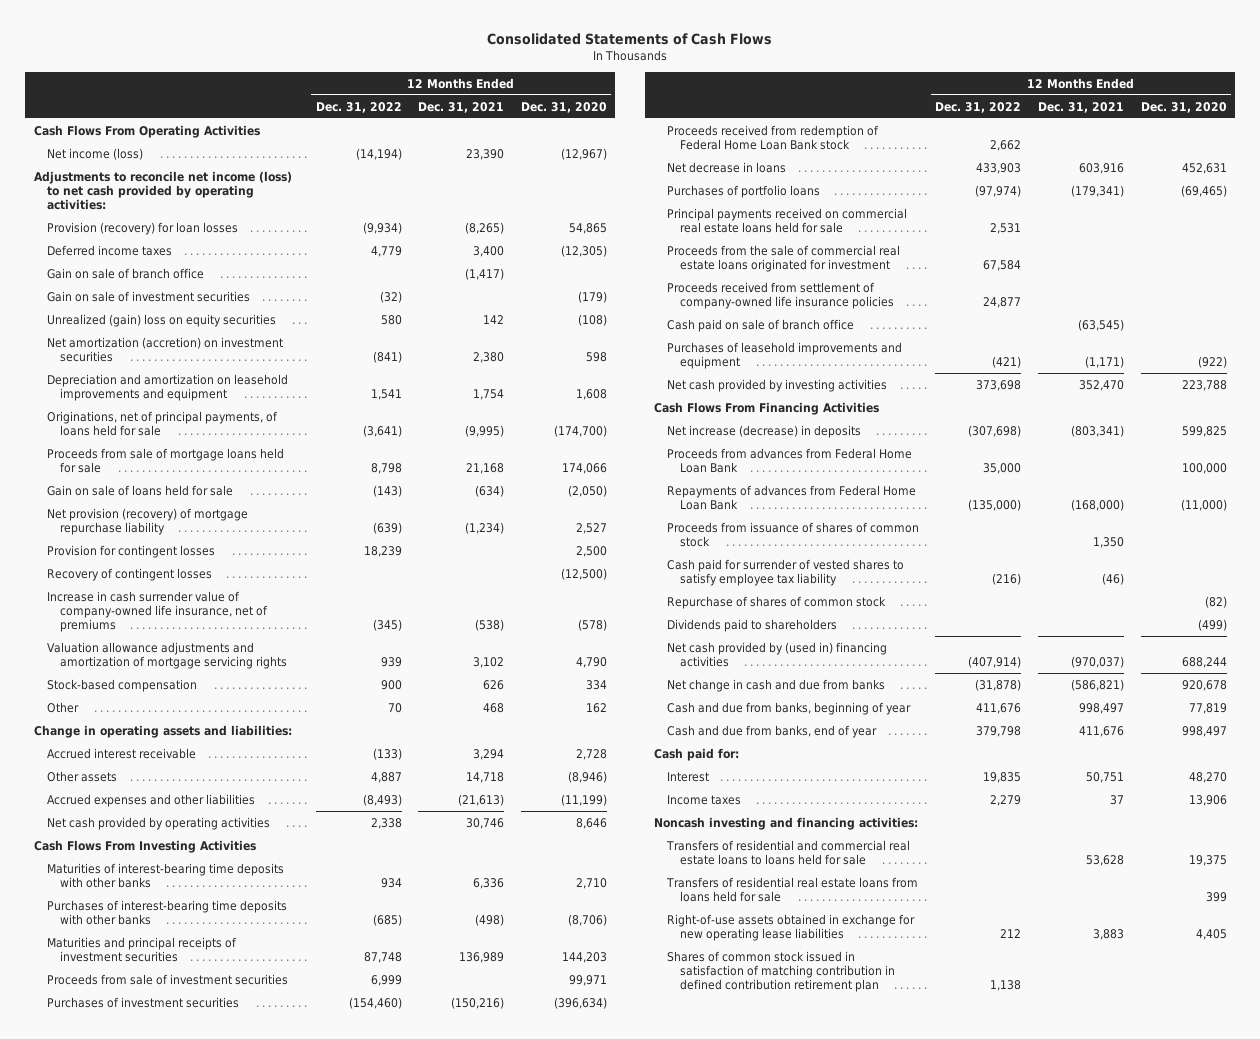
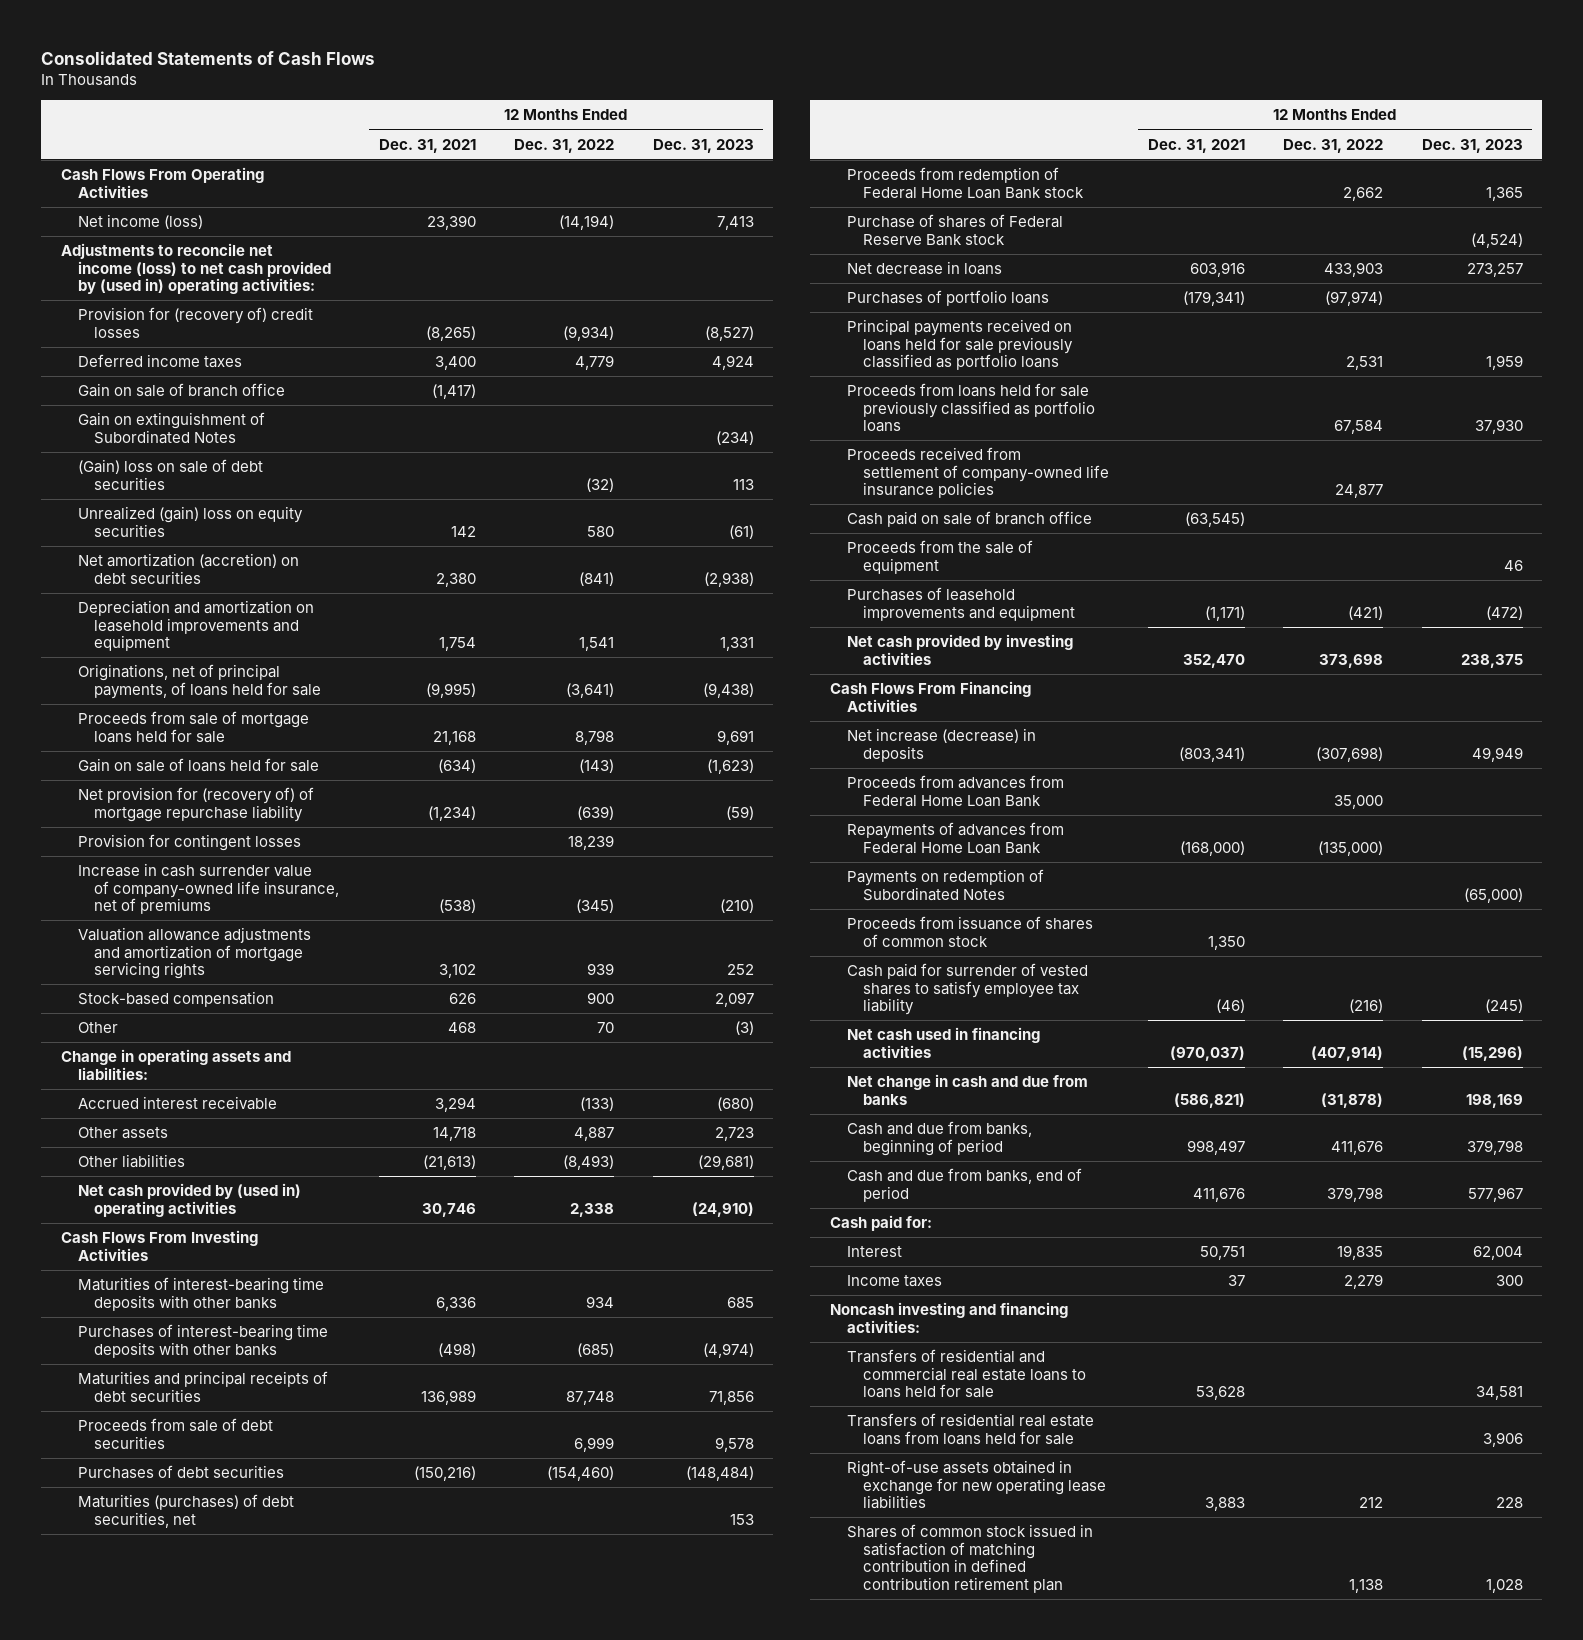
[520,101,607,113] Dec. 31, 2020 -> none
none -> [652,138,754,153] Dec. 31, 2023
[33,170,292,211] Adjustments to reconcile net income (loss) to net cash provided by operating activities: -> [60,243,331,295] Adjustments to reconcile net income (loss) to net cash provided by (used in) operating activities:
[46,221,238,235] Provision (recovery) for loan losses -> [77,307,313,338] Provision for (recovery of) credit losses
none -> [77,412,265,444] Gain on extinguishment of Subordinated Notes
[46,290,250,302] Gain on sale of investment securities -> [77,459,263,490] (Gain) loss on sale of debt securities
[46,336,283,363] Net amortization (accretion) on investment securities -> [77,553,299,584] Net amortization (accretion) on debt securities
[46,507,248,536] Net provision (recovery) of mortgage repurchase liability -> [77,787,314,822] Net provision for (recovery of) of mortgage repurchase liability
[46,567,212,581] Recovery of contingent losses -> none
[46,793,255,807] Accrued expenses and other liabilities -> [77,1154,185,1169] Other liabilities
[46,816,270,830] Net cash provided by operating activities -> [77,1183,301,1217] Net cash provided by (used in) operating activities
[46,936,237,963] Maturities and principal receipts of investment securities -> [77,1371,328,1402] Maturities and principal receipts of debt securities
[46,973,288,985] Proceeds from sale of investment securities -> [77,1418,273,1449] Proceeds from sale of debt securities
[46,996,239,1008] Purchases of investment securities -> [77,1465,284,1480] Purchases of debt securities
none -> [77,1494,294,1528] Maturities (purchases) of debt securities, net
[666,124,879,151] Proceeds received from redemption of Federal Home Loan Bank stock -> [846,167,1085,199] Proceeds from redemption of Federal Home Loan Bank stock
none -> [846,214,1063,246] Purchase of shares of Federal Reserve Bank stock
[666,207,907,234] Principal payments received on commercial real estate loans held for sale -> [846,319,1074,371] Principal payments received on loans held for sale previously classified as portfolio loans
[666,244,900,273] Proceeds from the sale of commercial real estate loans originated for investment -> [846,383,1096,433] Proceeds from loans held for sale previously classified as portfolio loans
none -> [846,540,1033,574] Proceeds from the sale of equipment
none -> [846,869,1044,901] Payments on redemption of Subordinated Notes
[666,595,886,609] Repurchase of shares of common stock -> none
[666,618,837,632] Dividends paid to shareholders -> none
[666,641,887,668] Net cash provided by (used in) financing activities -> [846,1027,1040,1058] Net cash used in financing activities
[666,701,911,715] Cash and due from banks, beginning of year -> [846,1121,1032,1156] Cash and due from banks, beginning of period
[666,724,877,738] Cash and due from banks, end of year -> [846,1168,1082,1202] Cash and due from banks, end of period

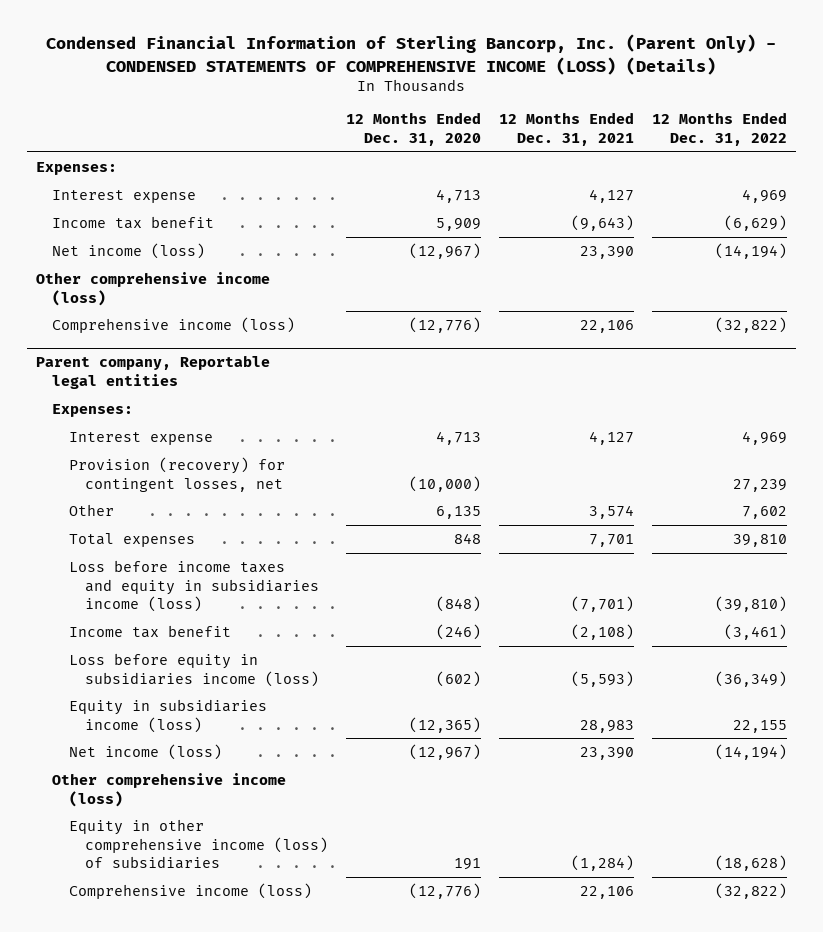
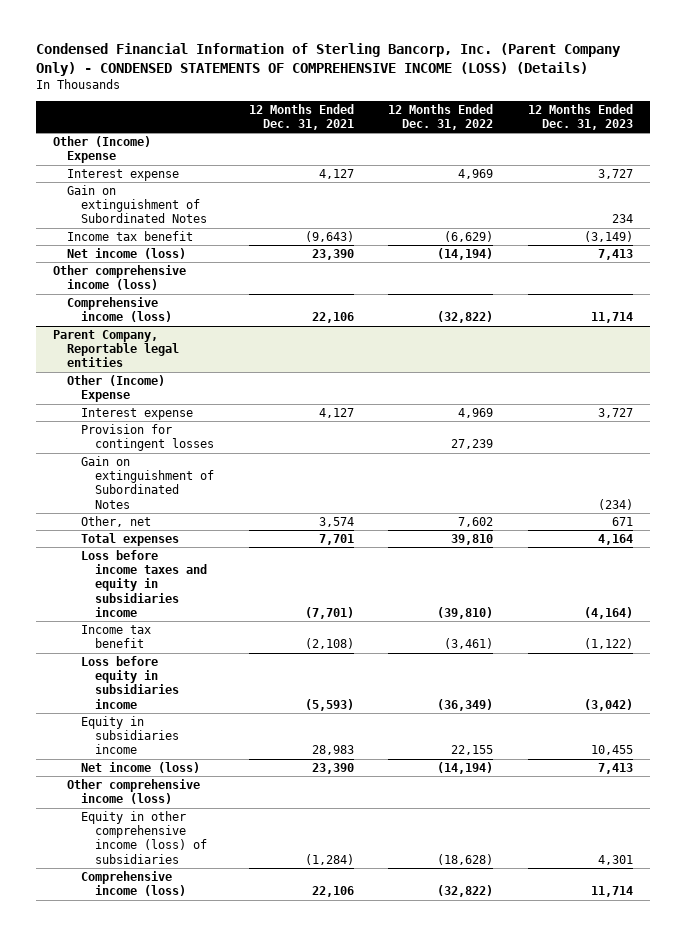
[46,34,777,75] Condensed Financial Information of Sterling Bancorp, Inc. (Parent Only) - CONDENSED STATEMENTS OF COMPREHENSIVE INCOME (LOSS) (Details) -> [35,43,621,76] Condensed Financial Information of Sterling Bancorp, Inc. (Parent Company Only) - CONDENSED STATEMENTS OF COMPREHENSIVE INCOME (LOSS) (Details)
[346,112,482,146] 12 Months Ended Dec. 31, 2020 -> none
none -> [527,103,633,131] 12 Months Ended Dec. 31, 2023
[35,161,117,175] Expenses: -> [52,136,151,164] Other (Income) Expense
none -> [66,185,207,224] Gain on extinguishment of Subordinated Notes
[35,355,270,389] Parent company, Reportable legal entities -> [52,330,179,368] Parent Company, Reportable legal entities
[52,403,134,417] Expenses: -> [66,375,165,403] Other (Income) Expense
[68,456,285,492] Provision (recovery) for contingent losses, net -> [80,424,215,452] Provision for contingent losses
none -> [80,456,215,509] Gain on extinguishment of Subordinated Notes
[68,503,114,516] Other -> [80,516,151,528] Other, net
[68,559,320,613] Loss before income taxes and equity in subsidiaries income (loss) -> [80,550,208,617] Loss before income taxes and equity in subsidiaries income
[68,652,320,687] Loss before equity in subsidiaries income (loss) -> [80,656,180,709] Loss before equity in subsidiaries income
[68,698,267,733] Equity in subsidiaries income (loss) -> [80,716,180,755] Equity in subsidiaries income

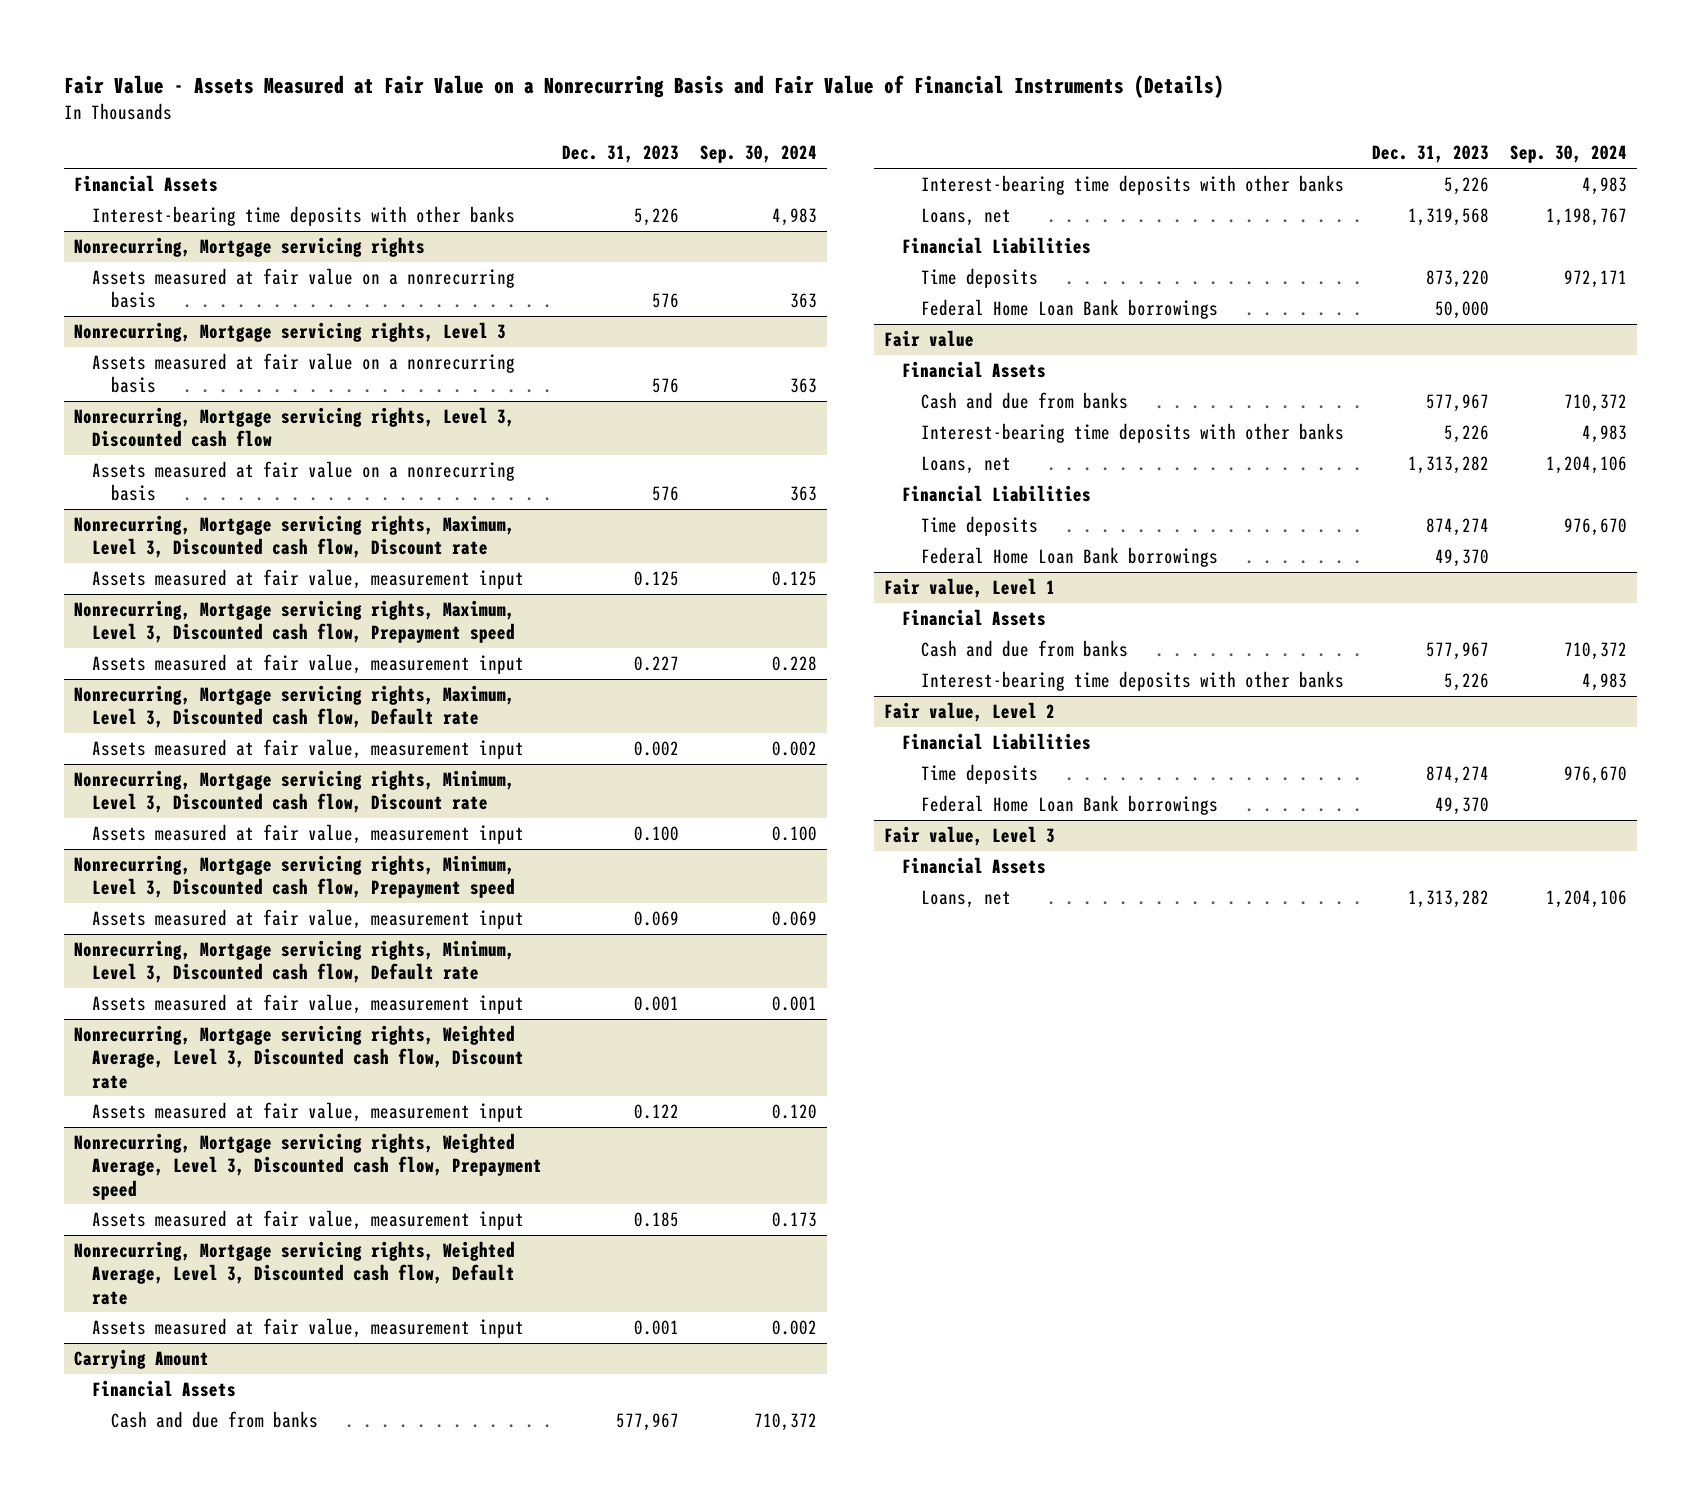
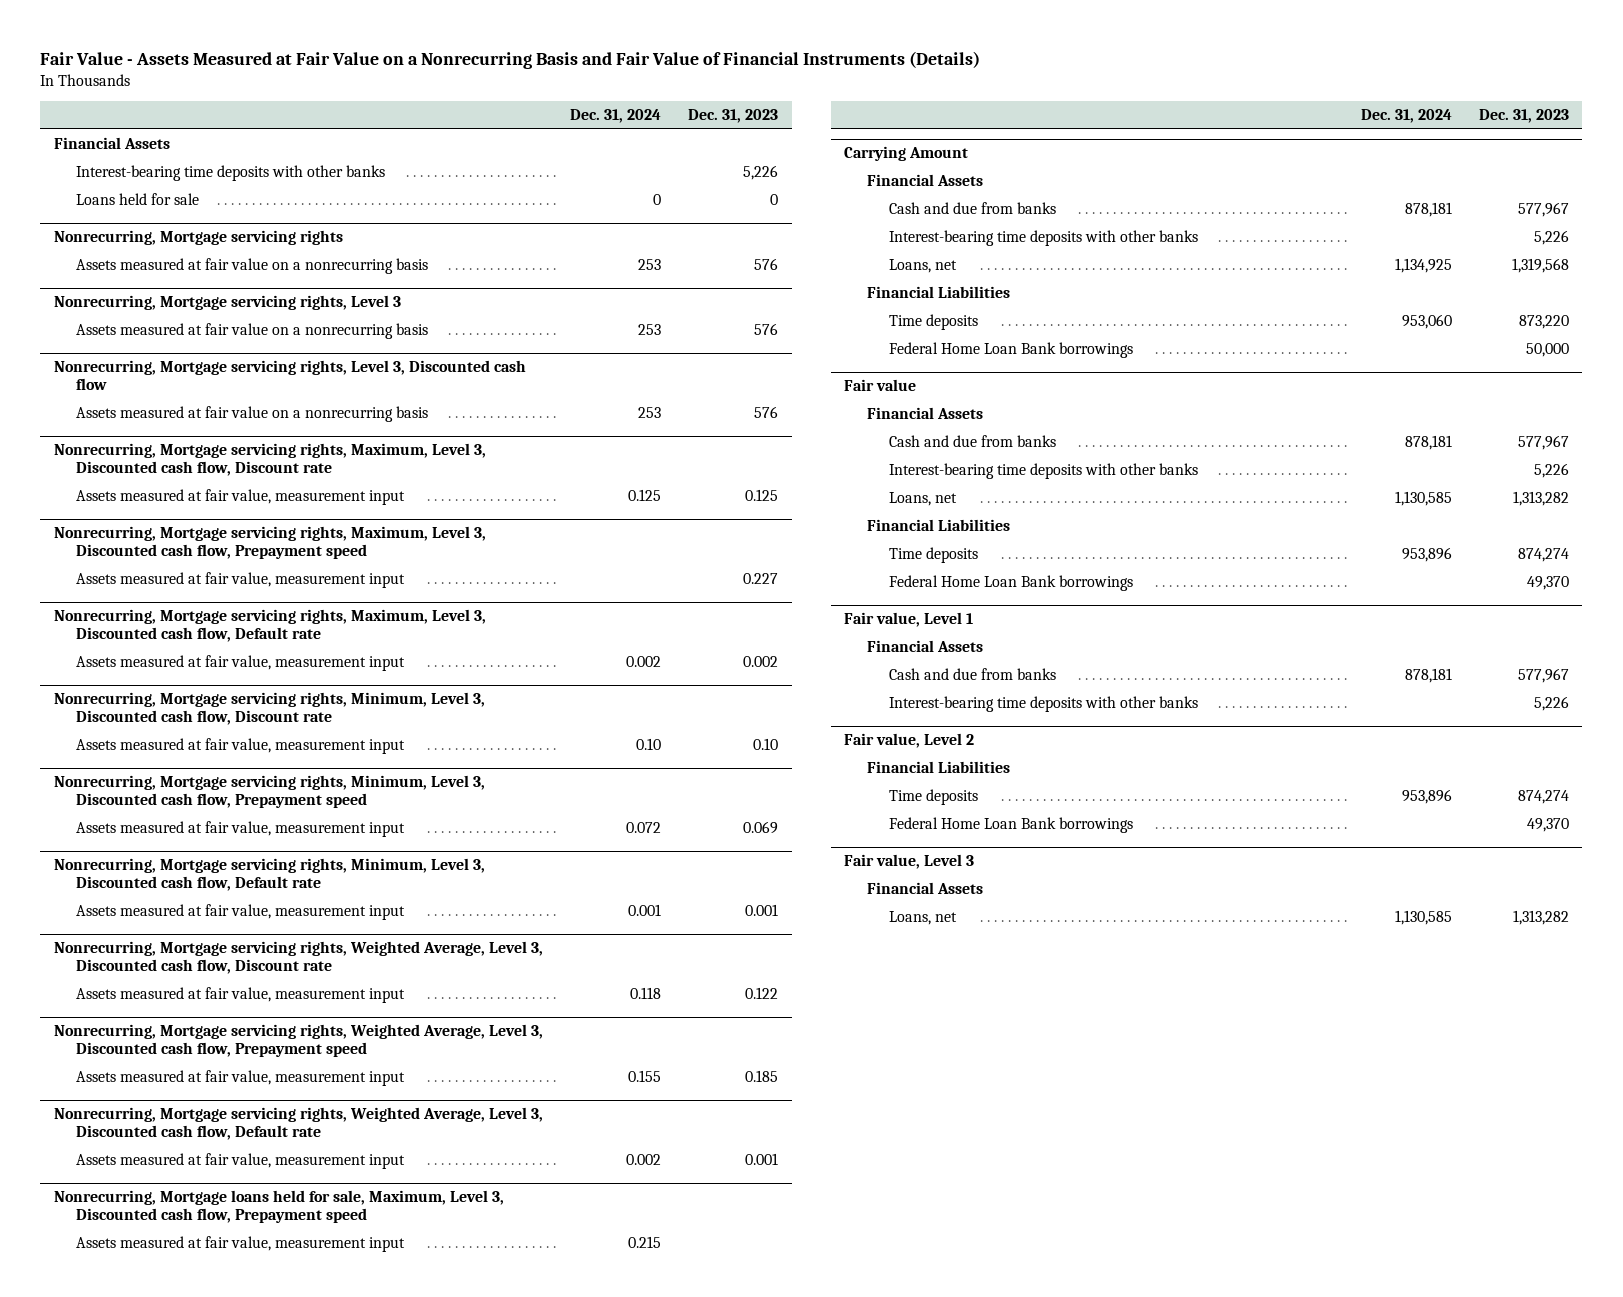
[699,145,817,164] Sep. 30, 2024 -> none
none -> [570,109,662,124] Dec. 31, 2024
none -> [76,193,200,206] Loans held for sale
[634,825,680,841] 0.100 -> [753,738,779,751] 0.10
none -> [53,1190,504,1224] Nonrecurring, Mortgage loans held for sale, Maximum, Level 3, Discounted cash flow, Prepayment speed
none -> [76,1236,406,1253] Assets measured at fair value, measurement input

